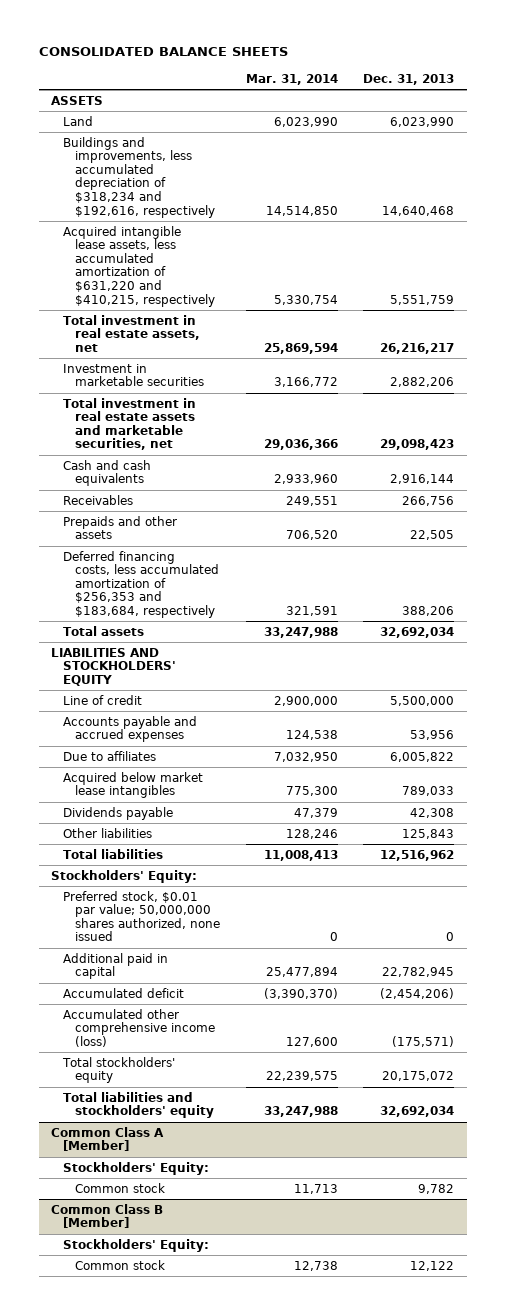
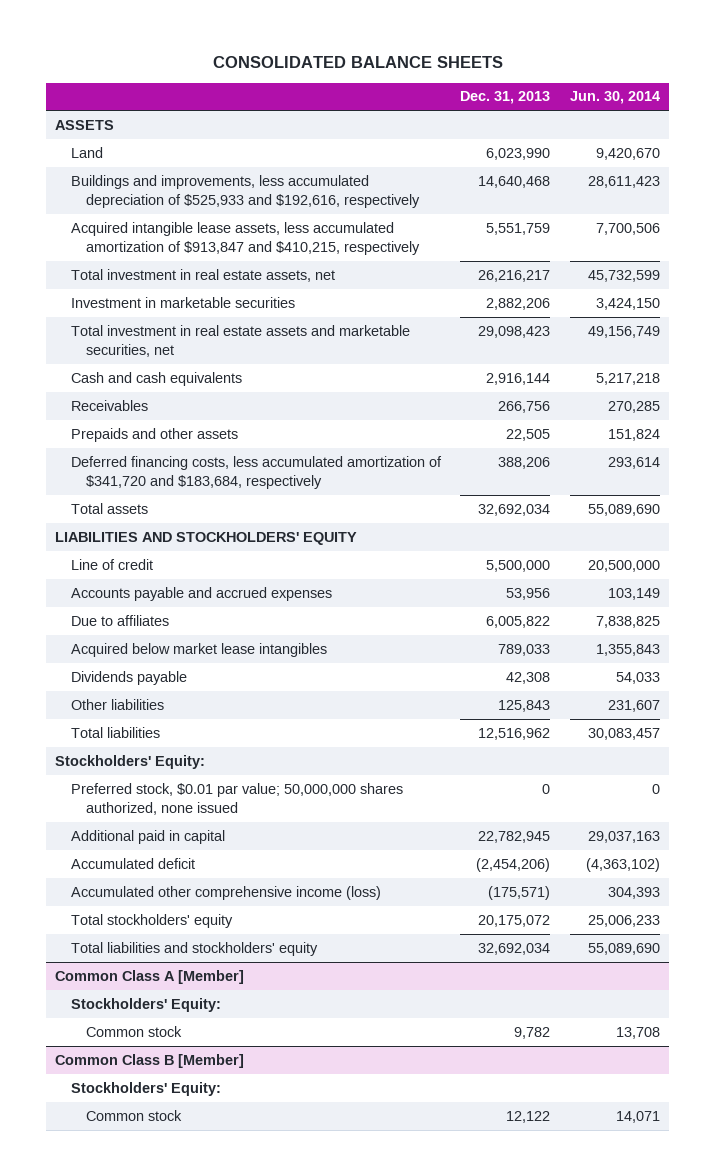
[245,73,338,85] Mar. 31, 2014 -> none
none -> [569,91,660,105] Jun. 30, 2014
[63,136,215,218] Buildings and improvements, less accumulated depreciation of $318,234 and $192,616, respectively -> [70,174,421,208] Buildings and improvements, less accumulated depreciation of $525,933 and $192,616, respectively
[63,225,215,307] Acquired intangible lease assets, less accumulated amortization of $631,220 and $410,215, respectively -> [70,221,421,255] Acquired intangible lease assets, less accumulated amortization of $913,847 and $410,215, respectively
[63,550,219,618] Deferred financing costs, less accumulated amortization of $256,353 and $183,684, respectively -> [70,455,442,489] Deferred financing costs, less accumulated amortization of $341,720 and $183,684, respectively

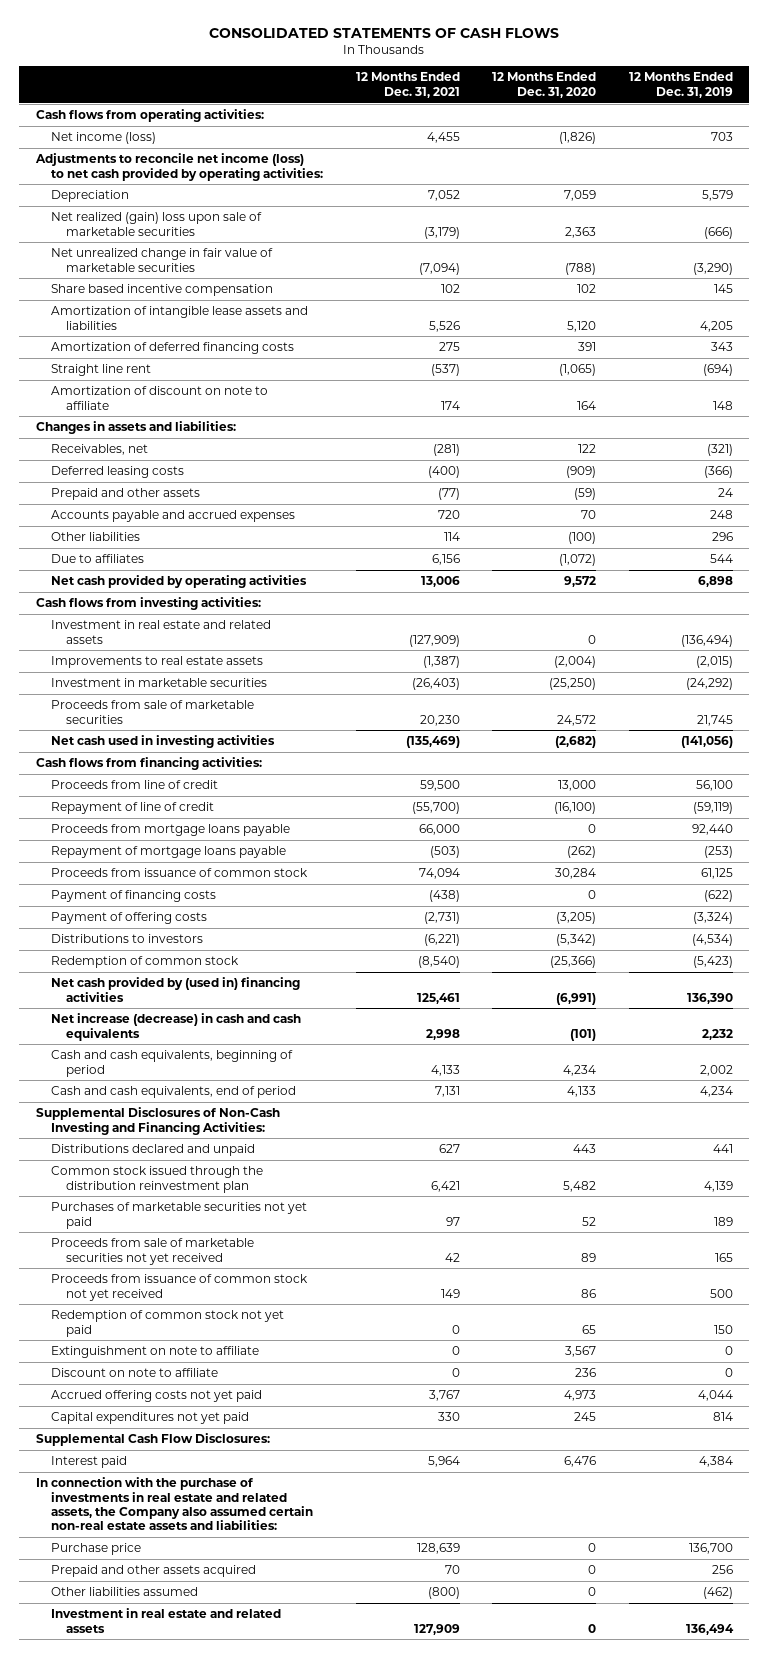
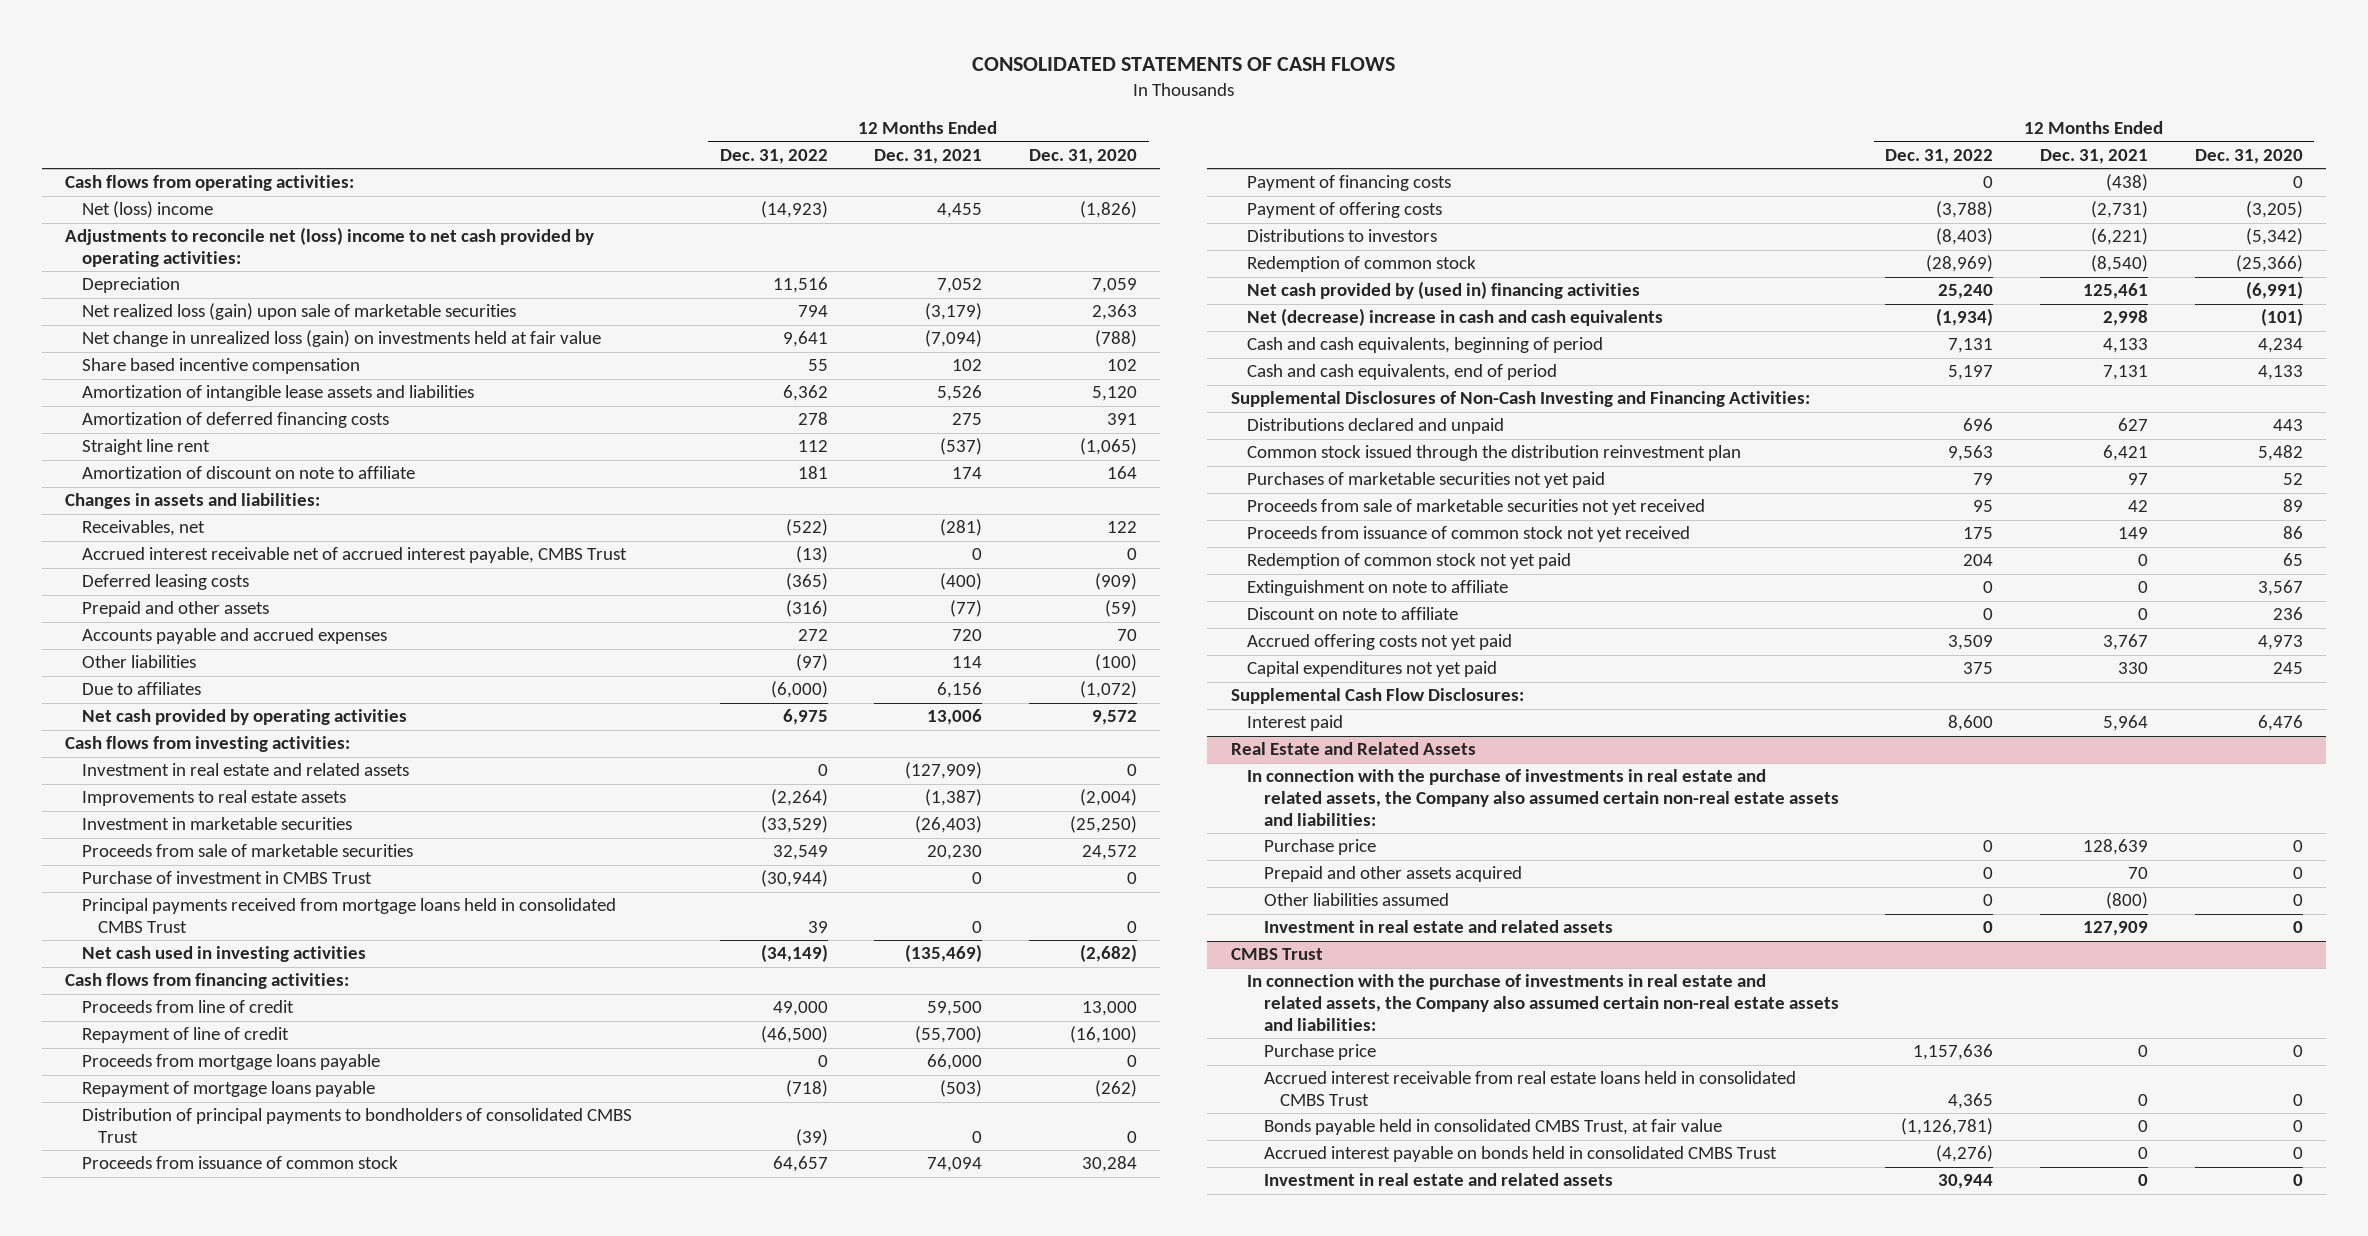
[628,72,733,98] 12 Months Ended Dec. 31, 2019 -> none
none -> [719,148,828,164] Dec. 31, 2022
[50,132,156,145] Net income (loss) -> [81,201,213,219] Net (loss) income
[34,153,323,181] Adjustments to reconcile net income (loss) to net cash provided by operating activities: -> [65,227,595,268] Adjustments to reconcile net (loss) income to net cash provided by operating activities:
[50,212,262,236] Net realized (gain) loss upon sale of marketable securities -> [81,303,516,321] Net realized loss (gain) upon sale of marketable securities
[50,248,273,272] Net unrealized change in fair value of marketable securities -> [81,330,601,348] Net change in unrealized loss (gain) on investments held at fair value
none -> [81,547,627,564] Accrued interest receivable net of accrued interest payable, CMBS Trust
none -> [81,871,372,885] Purchase of investment in CMBS Trust
none -> [81,898,616,934] Principal payments received from mortgage loans held in consolidated CMBS Trust
none -> [81,1108,632,1144] Distribution of principal payments to bondholders of consolidated CMBS Trust
[50,1013,301,1041] Net increase (decrease) in cash and cash equivalents -> [1247,308,1664,327] Net (decrease) increase in cash and cash equivalents
none -> [1230,742,1476,756] Real Estate and Related Assets
none -> [1230,948,1323,961] CMBS Trust
none -> [1247,974,1839,1032] In connection with the purchase of investments in real estate and related assets, the Company also assumed certain non-real estate assets and liabilities:
none -> [1263,1044,1376,1061] Purchase price
none -> [1263,1071,1796,1107] Accrued interest receivable from real estate loans held in consolidated CMBS Trust
none -> [1263,1119,1722,1136] Bonds payable held in consolidated CMBS Trust, at fair value
none -> [1263,1146,1777,1163] Accrued interest payable on bonds held in consolidated CMBS Trust
none -> [1263,1173,1613,1187] Investment in real estate and related assets

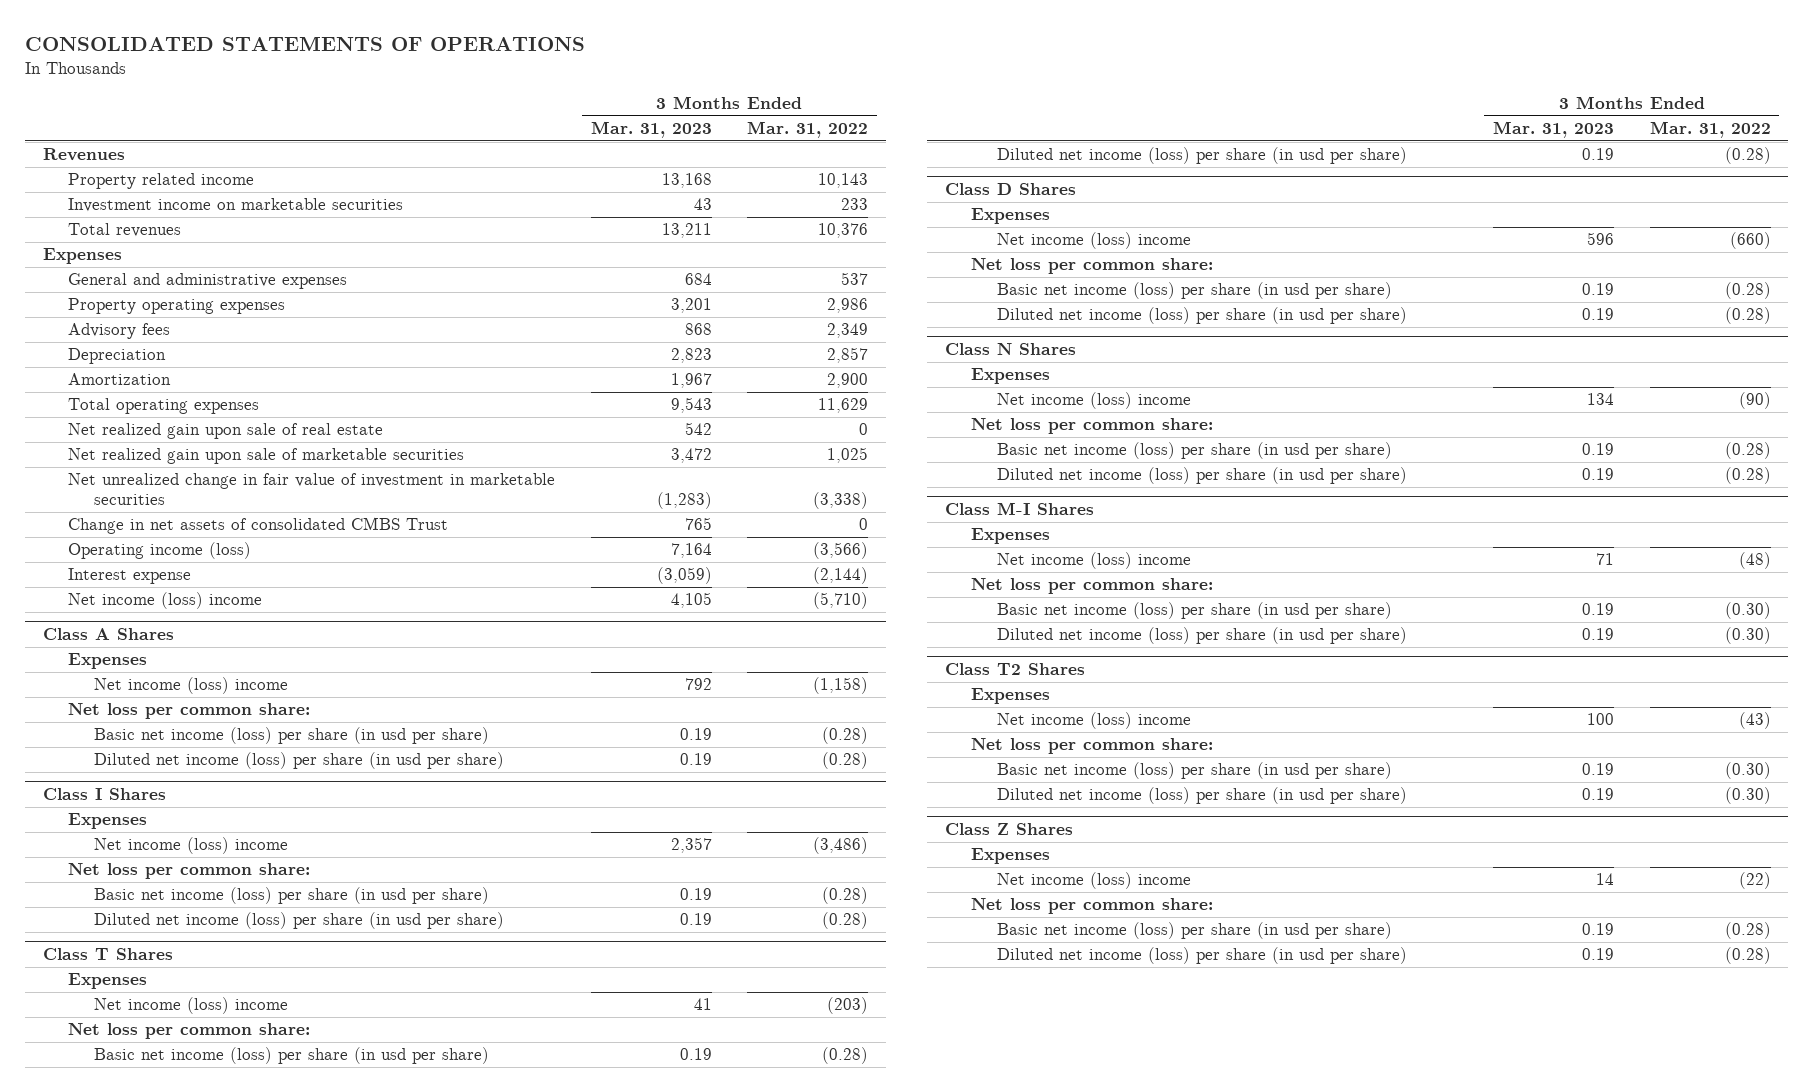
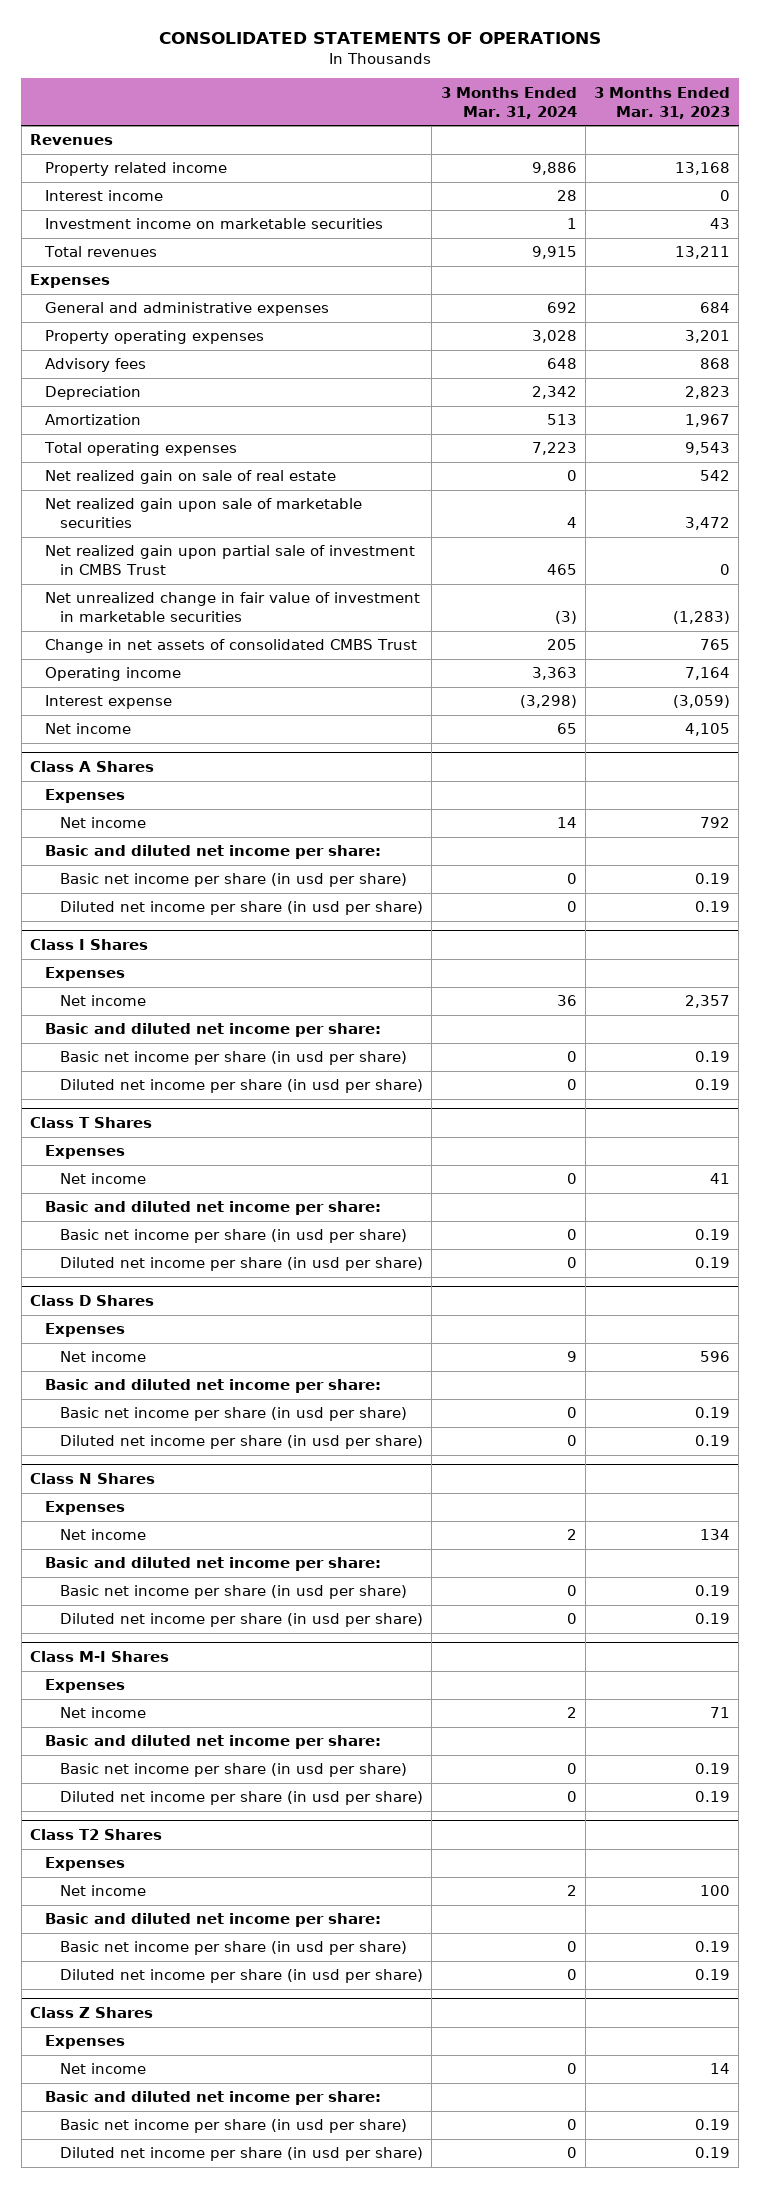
[746,120,868,138] Mar. 31, 2022 -> none
none -> [440,86,577,119] 3 Months Ended Mar. 31, 2024
none -> [45,190,164,202] Interest income
[68,423,384,440] Net realized gain upon sale of real estate -> [45,470,337,485] Net realized gain on sale of real estate
none -> [45,545,416,576] Net realized gain upon partial sale of investment in CMBS Trust
[68,542,252,560] Operating income (loss) -> [45,667,182,682] Operating income
[68,592,263,610] Net income (loss) income -> [45,723,132,735] Net income
[94,677,289,695] Net income (loss) income -> [60,817,147,829] Net income
[68,703,311,720] Net loss per common share: -> [45,845,382,860] Basic and diluted net income per share:
[94,727,490,745] Basic net income (loss) per share (in usd per share) -> [60,873,408,888] Basic net income per share (in usd per share)
[94,752,505,770] Diluted net income (loss) per share (in usd per share) -> [60,901,424,916] Diluted net income per share (in usd per share)
[94,837,289,855] Net income (loss) income -> [60,995,147,1007] Net income
[68,863,311,880] Net loss per common share: -> [45,1023,382,1038] Basic and diluted net income per share:
[94,887,490,905] Basic net income (loss) per share (in usd per share) -> [60,1051,408,1066] Basic net income per share (in usd per share)
[94,912,505,930] Diluted net income (loss) per share (in usd per share) -> [60,1079,424,1094] Diluted net income per share (in usd per share)
[94,997,289,1015] Net income (loss) income -> [60,1173,147,1185] Net income
[68,1023,311,1040] Net loss per common share: -> [45,1201,382,1216] Basic and diluted net income per share:
[94,1047,490,1065] Basic net income (loss) per share (in usd per share) -> [60,1229,408,1244] Basic net income per share (in usd per share)
[996,147,1407,165] Diluted net income (loss) per share (in usd per share) -> [60,1257,424,1272] Diluted net income per share (in usd per share)
[996,232,1191,250] Net income (loss) income -> [60,1351,147,1363] Net income
[971,258,1214,275] Net loss per common share: -> [45,1379,382,1394] Basic and diluted net income per share:
[996,282,1392,300] Basic net income (loss) per share (in usd per share) -> [60,1407,408,1422] Basic net income per share (in usd per share)
[996,307,1407,325] Diluted net income (loss) per share (in usd per share) -> [60,1435,424,1450] Diluted net income per share (in usd per share)
[996,392,1191,410] Net income (loss) income -> [60,1529,147,1541] Net income
[971,418,1214,435] Net loss per common share: -> [45,1557,382,1572] Basic and diluted net income per share:
[996,442,1392,460] Basic net income (loss) per share (in usd per share) -> [60,1585,408,1600] Basic net income per share (in usd per share)
[996,467,1407,485] Diluted net income (loss) per share (in usd per share) -> [60,1613,424,1628] Diluted net income per share (in usd per share)
[996,552,1191,570] Net income (loss) income -> [60,1707,147,1719] Net income
[971,578,1214,595] Net loss per common share: -> [45,1735,382,1750] Basic and diluted net income per share:
[996,602,1392,620] Basic net income (loss) per share (in usd per share) -> [60,1763,408,1778] Basic net income per share (in usd per share)
[996,627,1407,645] Diluted net income (loss) per share (in usd per share) -> [60,1791,424,1806] Diluted net income per share (in usd per share)
[996,712,1191,730] Net income (loss) income -> [60,1885,147,1897] Net income
[971,738,1214,755] Net loss per common share: -> [45,1913,382,1928] Basic and diluted net income per share:
[996,762,1392,780] Basic net income (loss) per share (in usd per share) -> [60,1941,408,1956] Basic net income per share (in usd per share)
[996,787,1407,805] Diluted net income (loss) per share (in usd per share) -> [60,1969,424,1984] Diluted net income per share (in usd per share)
[996,872,1191,890] Net income (loss) income -> [60,2063,147,2075] Net income
[971,898,1214,915] Net loss per common share: -> [45,2091,382,2106] Basic and diluted net income per share:
[996,922,1392,940] Basic net income (loss) per share (in usd per share) -> [60,2119,408,2134] Basic net income per share (in usd per share)
[996,947,1407,965] Diluted net income (loss) per share (in usd per share) -> [60,2147,424,2162] Diluted net income per share (in usd per share)

